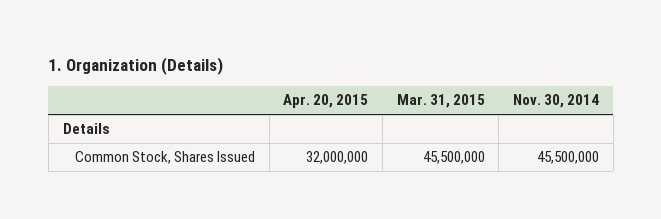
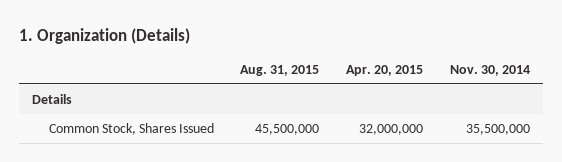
[396,94,485,109] Mar. 31, 2015 -> none
none -> [240,65,320,77] Aug. 31, 2015
[536,151,599,165] 45,500,000 -> [465,124,530,136] 35,500,000

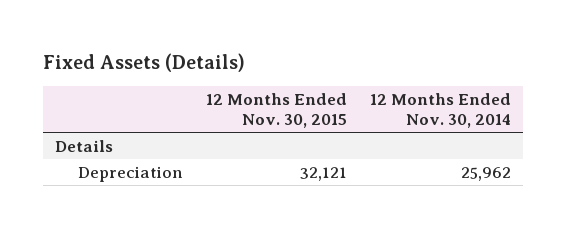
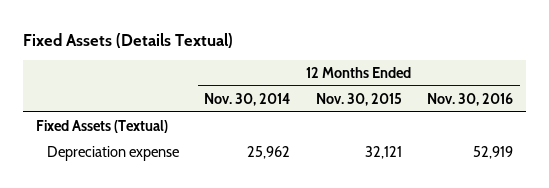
[43,53,246,73] Fixed Assets (Details) -> [23,32,234,48] Fixed Assets (Details Textual)
none -> [427,92,514,106] Nov. 30, 2016
[54,139,113,152] Details -> none
none -> [35,119,168,133] Fixed Assets (Textual)
[78,165,184,182] Depreciation -> [46,145,179,161] Depreciation expense

